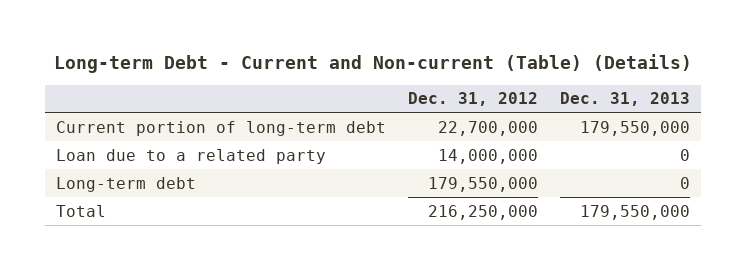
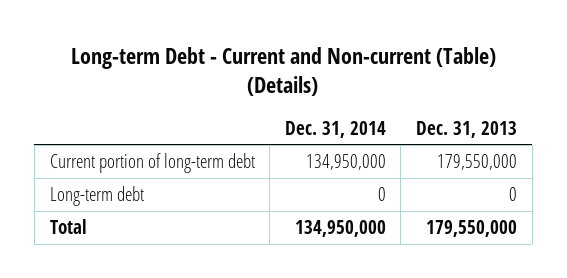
[408,92,539,107] Dec. 31, 2012 -> none
none -> [284,120,386,138] Dec. 31, 2014
[56,148,327,164] Loan due to a related party -> none

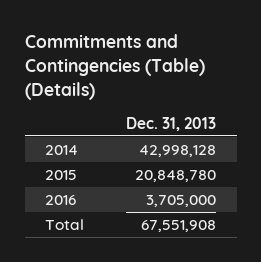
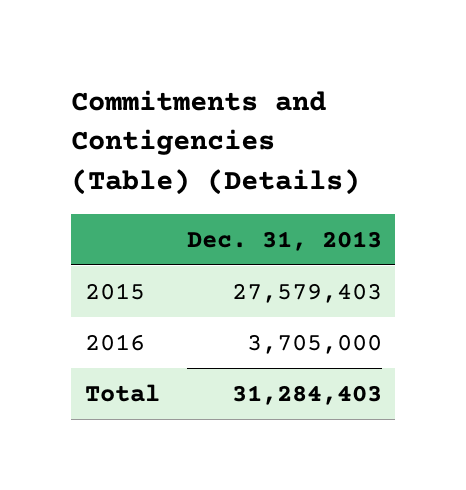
[24,34,205,100] Commitments and Contingencies (Table) (Details) -> [70,90,360,195] Commitments and Contigencies (Table) (Details)
[45,144,79,155] 2014 -> none
[134,169,216,182] 20,848,780 -> [231,282,382,303] 27,579,403
[140,219,216,232] 67,551,908 -> [231,384,382,405] 31,284,403

